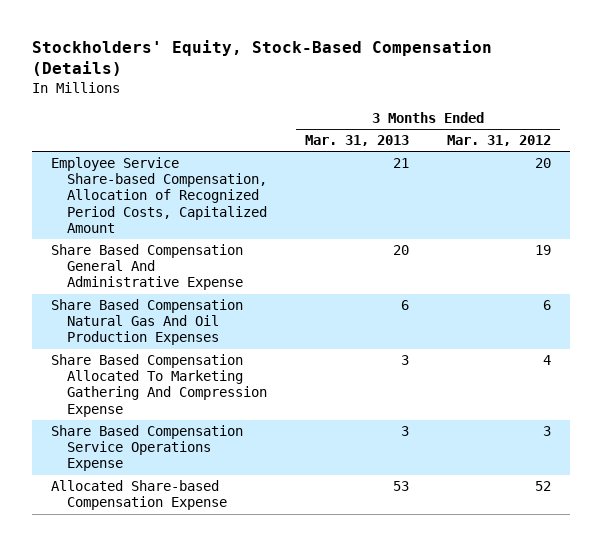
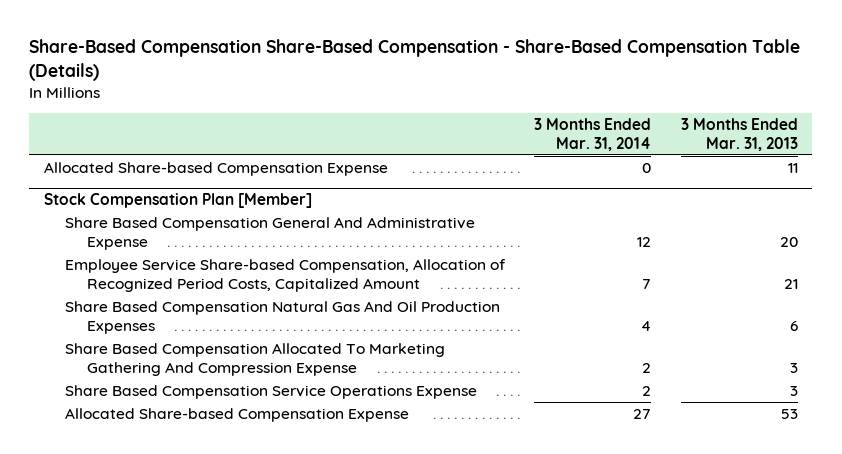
[31,40,492,77] Stockholders' Equity, Stock-Based Compensation (Details) -> [29,39,801,82] Share-Based Compensation Share-Based Compensation - Share-Based Compensation Table (Details)
[446,135,551,147] Mar. 31, 2012 -> none
none -> [534,118,652,151] 3 Months Ended Mar. 31, 2014
[50,157,268,233] Employee Service Share-based Compensation, Allocation of Recognized Period Costs, Capitalized Amount -> none
none -> [43,162,388,177] Allocated Share-based Compensation Expense
none -> [43,193,312,209] Stock Compensation Plan [Member]
none -> [65,259,507,292] Employee Service Share-based Compensation, Allocation of Recognized Period Costs, Capitalized Amount

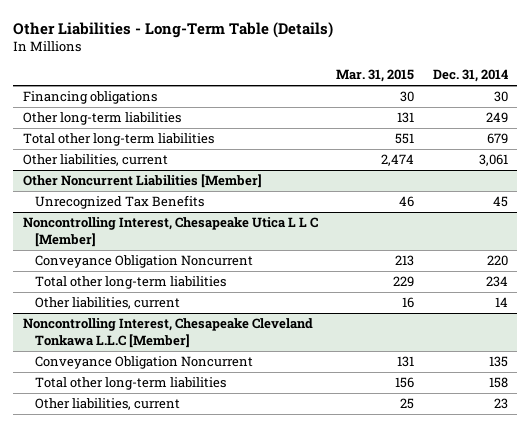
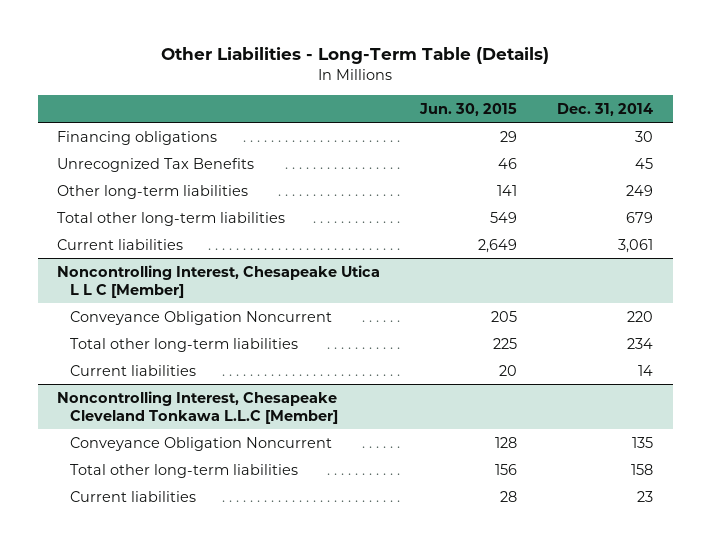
[336,69,415,83] Mar. 31, 2015 -> none
none -> [419,102,518,116] Jun. 30, 2015
none -> [57,157,255,172] Unrecognized Tax Benefits
[22,174,262,189] Other Noncurrent Liabilities [Member] -> none
[35,195,205,210] Unrecognized Tax Benefits -> none
[22,154,168,167] Other liabilities, current -> [57,238,184,250] Current liabilities
[35,297,181,310] Other liabilities, current -> [69,364,196,376] Current liabilities
[35,398,181,411] Other liabilities, current -> [69,490,196,502] Current liabilities

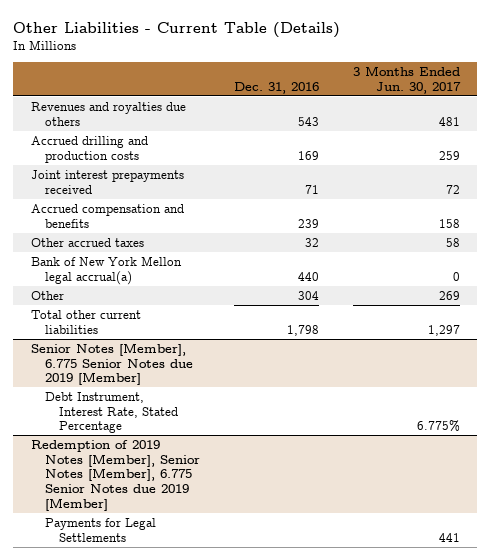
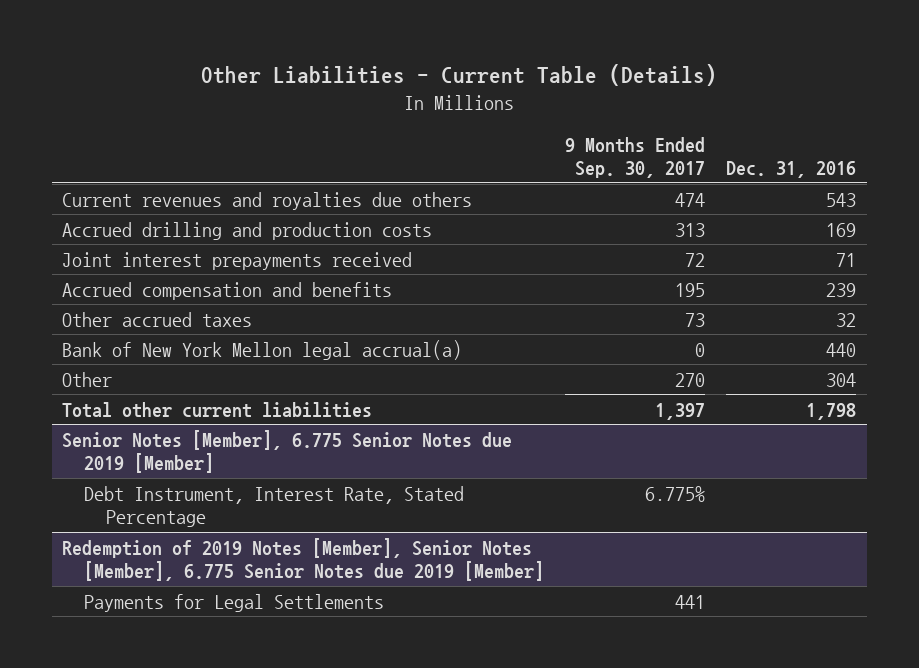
[353,65,462,94] 3 Months Ended Jun. 30, 2017 -> none
none -> [565,136,706,179] 9 Months Ended Sep. 30, 2017
[30,101,186,126] Revenues and royalties due others -> [62,191,473,210] Current revenues and royalties due others

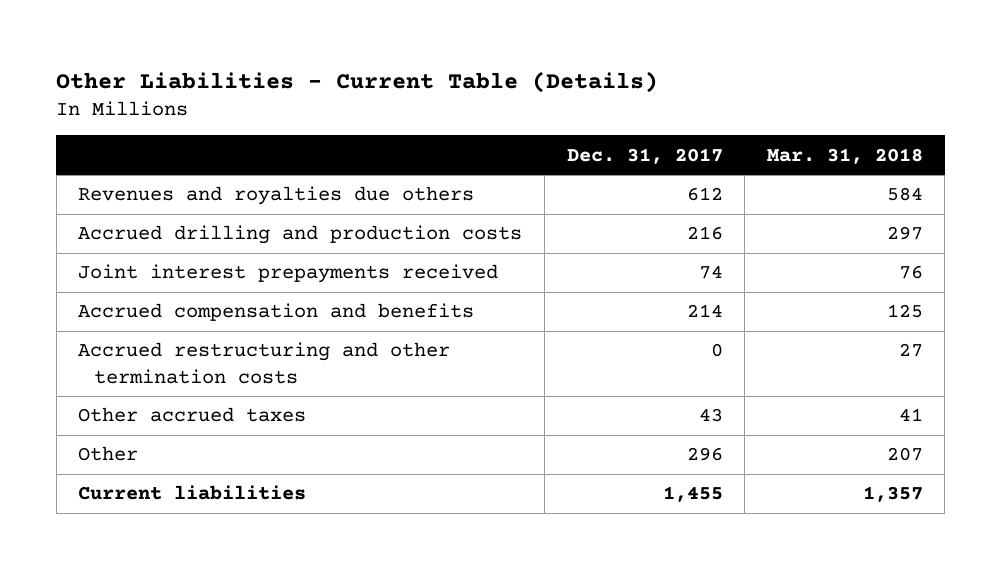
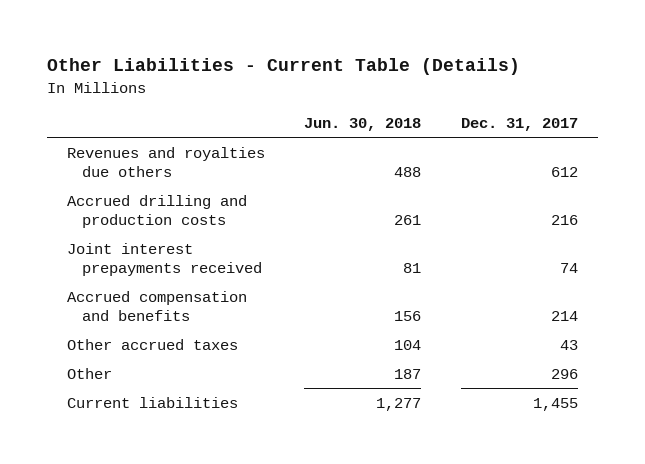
[766,147,923,164] Mar. 31, 2018 -> none
none -> [304,117,422,131] Jun. 30, 2018
[78,342,451,384] Accrued restructuring and other termination costs -> none

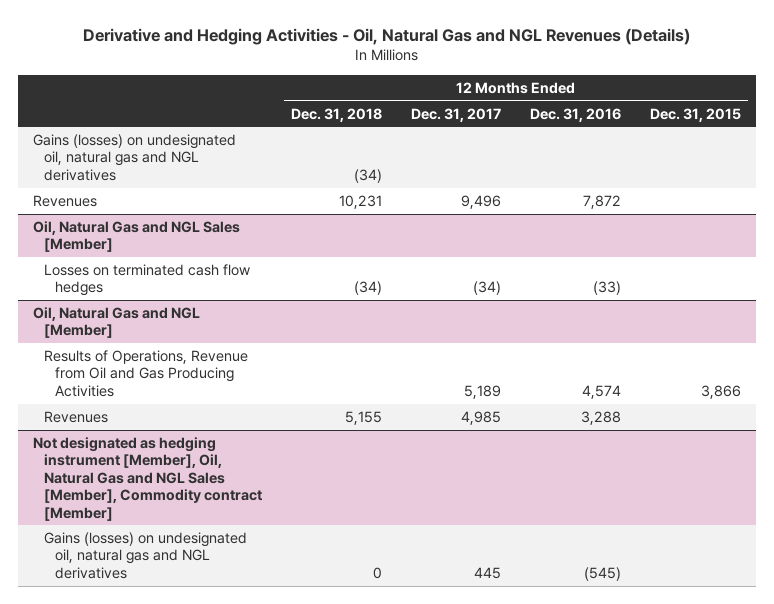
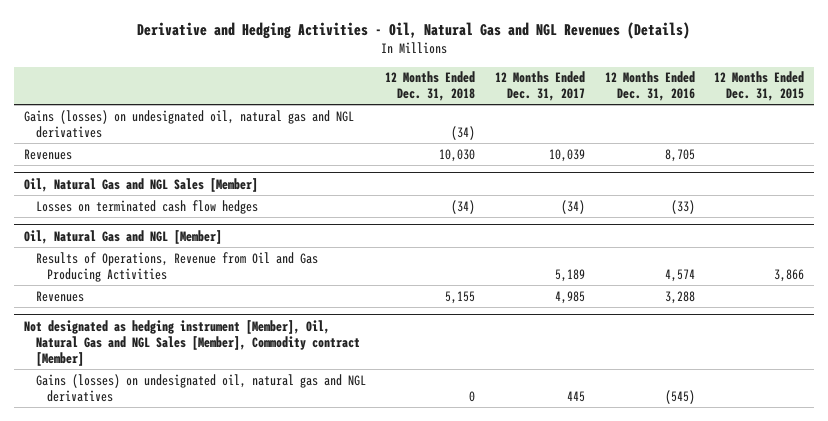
[338,195,382,210] 10,231 -> [439,148,476,162] 10,030
[460,195,501,210] 9,496 -> [548,148,585,162] 10,039
[583,195,622,210] 7,872 -> [664,148,695,162] 8,705

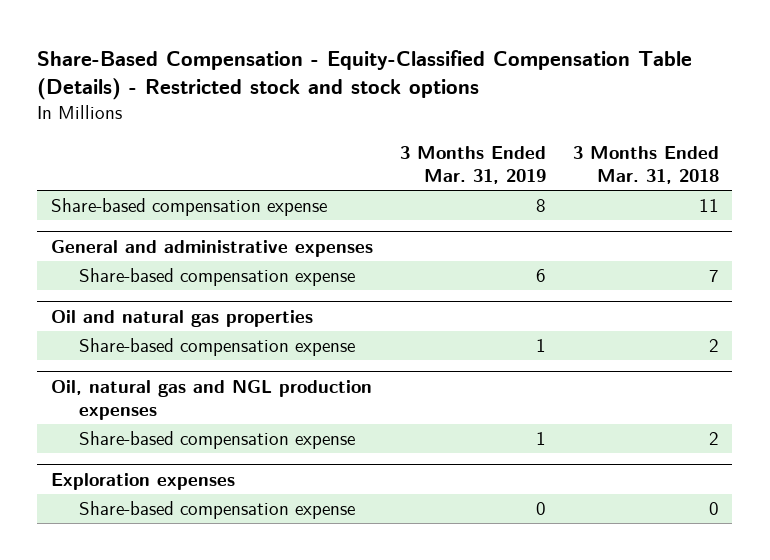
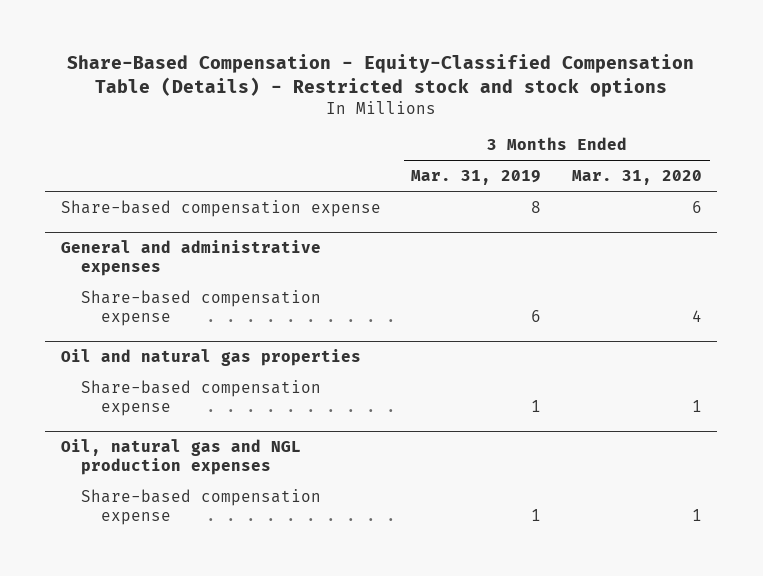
[572,145,719,185] 3 Months Ended Mar. 31, 2018 -> none
none -> [572,170,703,186] Mar. 31, 2020
[50,472,235,490] Exploration expenses -> none
[79,501,356,520] Share-based compensation expense -> none

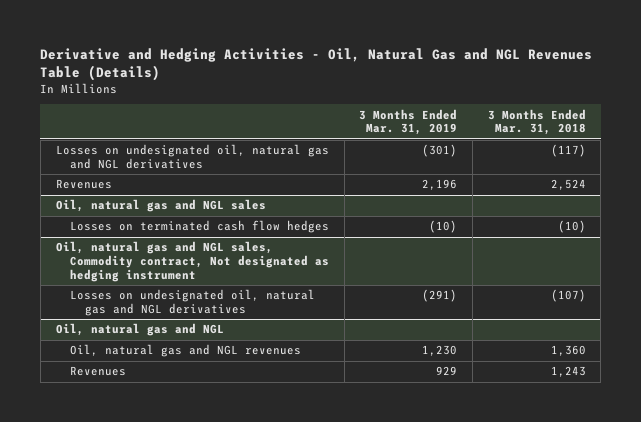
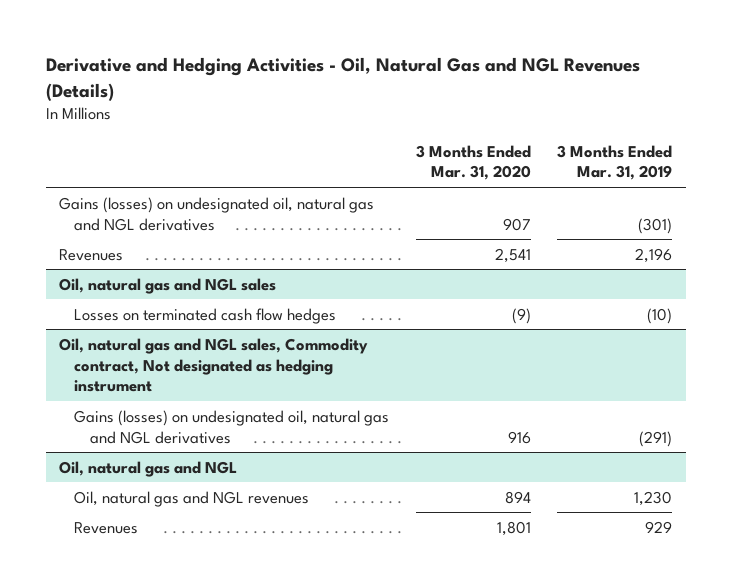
[40,47,593,81] Derivative and Hedging Activities - Oil, Natural Gas and NGL Revenues Table (Details) -> [45,57,640,102] Derivative and Hedging Activities - Oil, Natural Gas and NGL Revenues (Details)
[487,108,586,136] 3 Months Ended Mar. 31, 2018 -> none
none -> [415,144,531,181] 3 Months Ended Mar. 31, 2020
[55,144,329,170] Losses on undesignated oil, natural gas and NGL derivatives -> [58,196,374,231] Gains (losses) on undesignated oil, natural gas and NGL derivatives
[70,289,316,317] Losses on undesignated oil, natural gas and NGL derivatives -> [74,409,390,444] Gains (losses) on undesignated oil, natural gas and NGL derivatives

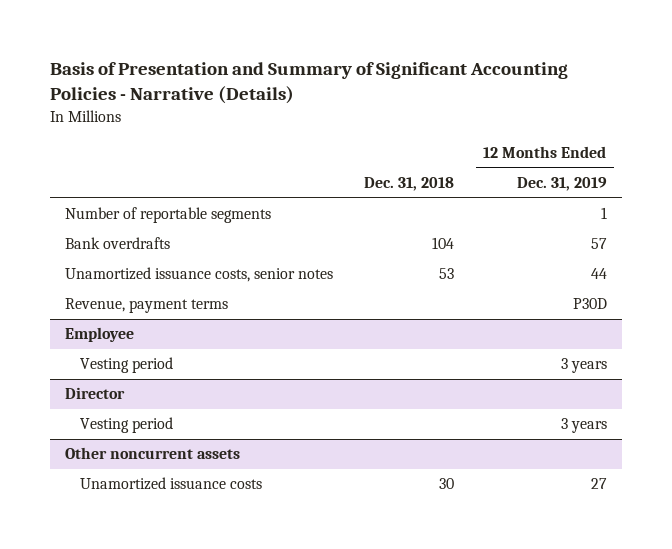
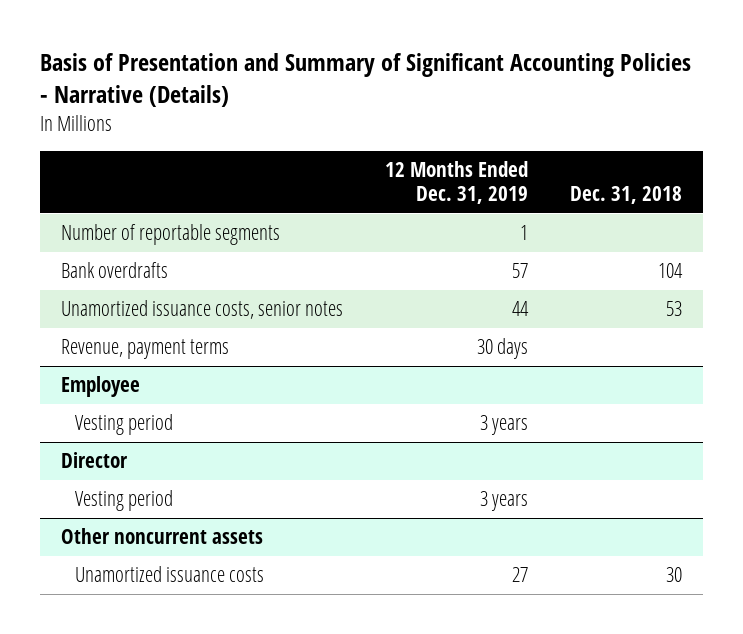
[572,298,607,310] P30D -> [476,338,528,360] 30 days

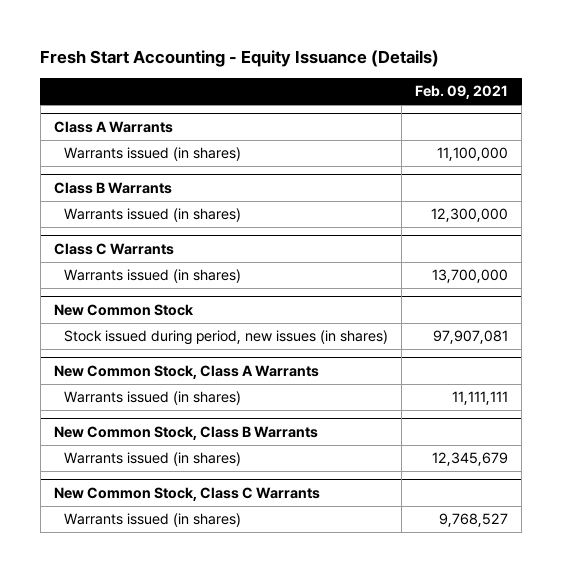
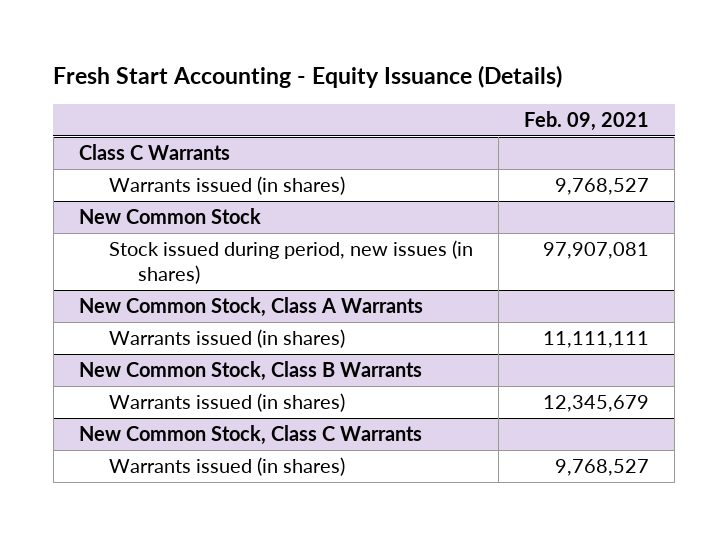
[53,120,173,133] Class A Warrants -> none
[64,147,242,162] Warrants issued (in shares) -> none
[53,181,172,194] Class B Warrants -> none
[64,208,242,223] Warrants issued (in shares) -> none
[432,269,509,284] 13,700,000 -> [555,178,650,196] 9,768,527

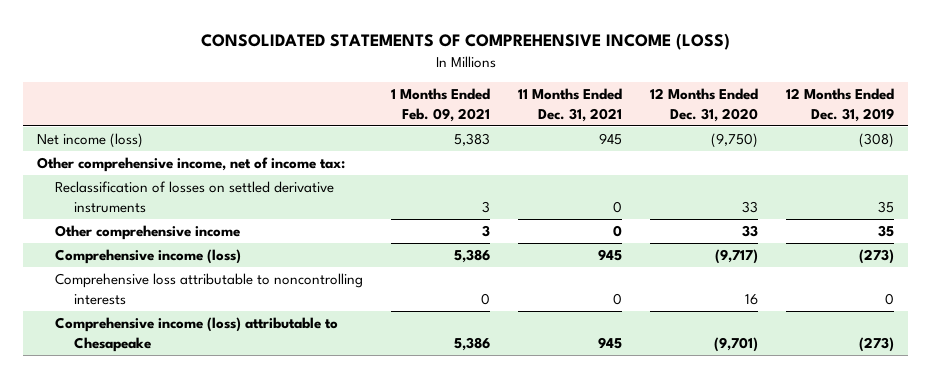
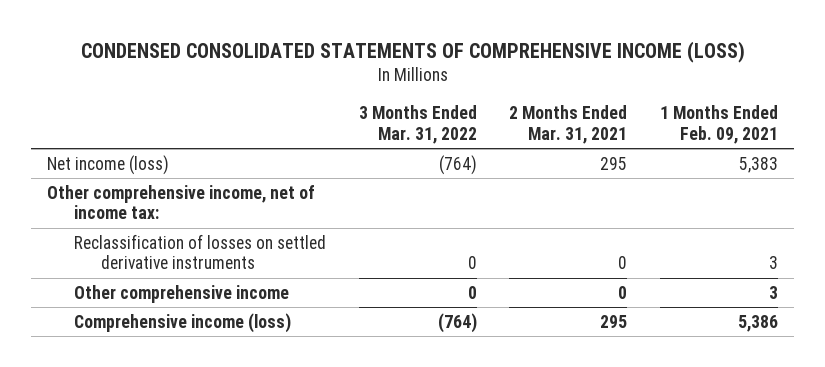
[200,33,730,51] CONSOLIDATED STATEMENTS OF COMPREHENSIVE INCOME (LOSS) -> [80,40,745,63] CONDENSED CONSOLIDATED STATEMENTS OF COMPREHENSIVE INCOME (LOSS)
[518,88,623,122] 11 Months Ended Dec. 31, 2021 -> none
[650,88,759,122] 12 Months Ended Dec. 31, 2020 -> none
[786,88,895,122] 12 Months Ended Dec. 31, 2019 -> none
none -> [358,105,477,144] 3 Months Ended Mar. 31, 2022
none -> [509,105,628,144] 2 Months Ended Mar. 31, 2021
[55,272,364,305] Comprehensive loss attributable to noncontrolling interests -> none
[55,316,339,352] Comprehensive income (loss) attributable to Chesapeake -> none

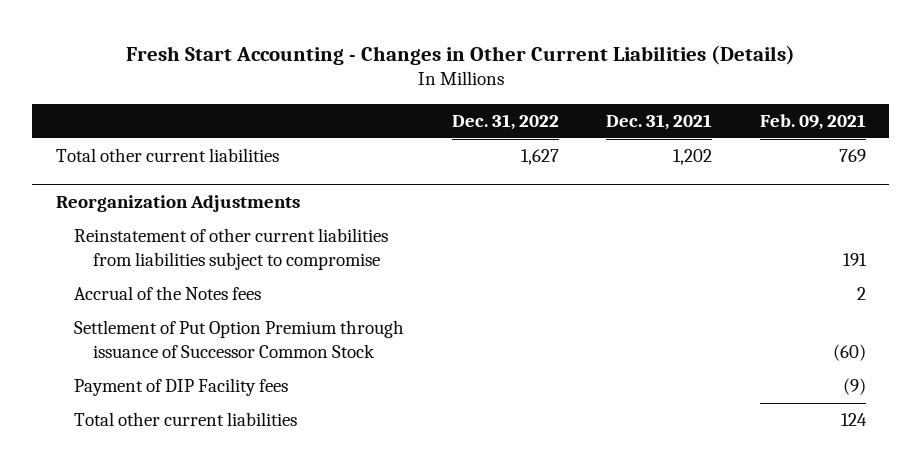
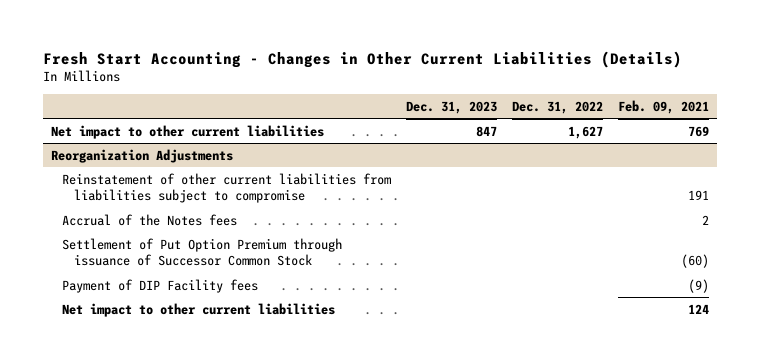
[606,113,713,130] Dec. 31, 2021 -> none
none -> [406,100,498,114] Dec. 31, 2023
[55,148,279,163] Total other current liabilities -> [50,124,324,139] Net impact to other current liabilities
[74,412,298,427] Total other current liabilities -> [62,302,336,317] Net impact to other current liabilities

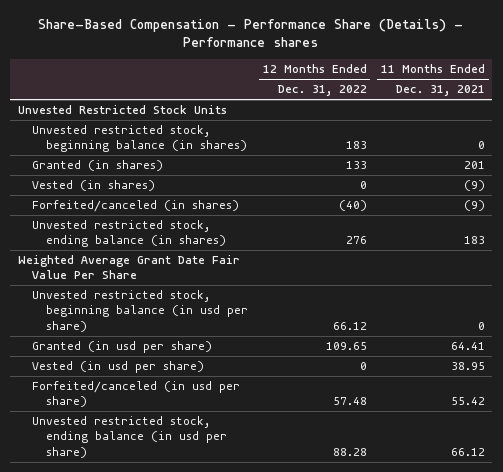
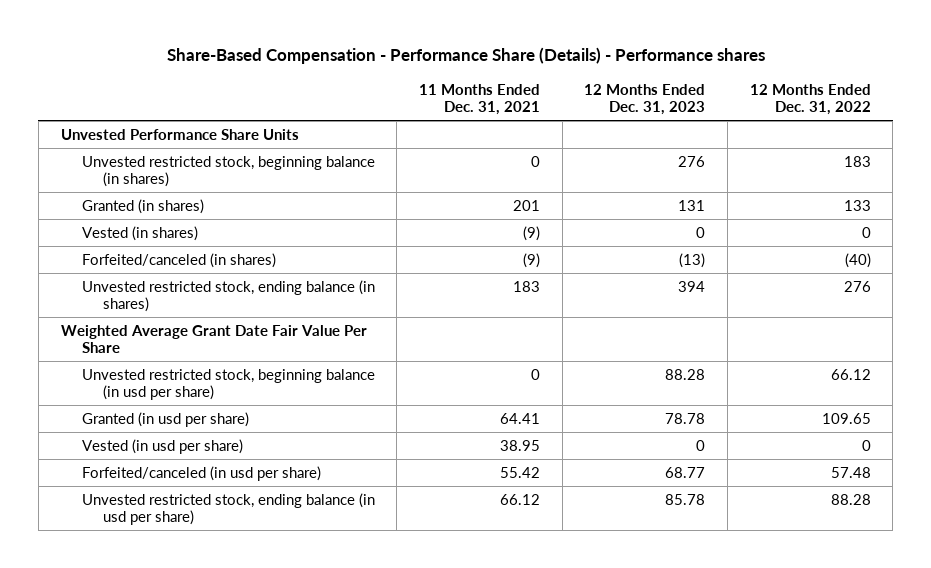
none -> [584,83,706,116] 12 Months Ended Dec. 31, 2023
[17,105,227,115] Unvested Restricted Stock Units -> [60,128,299,140] Unvested Performance Share Units

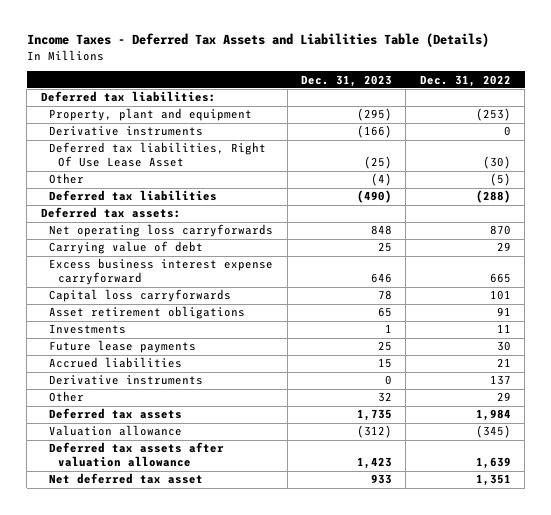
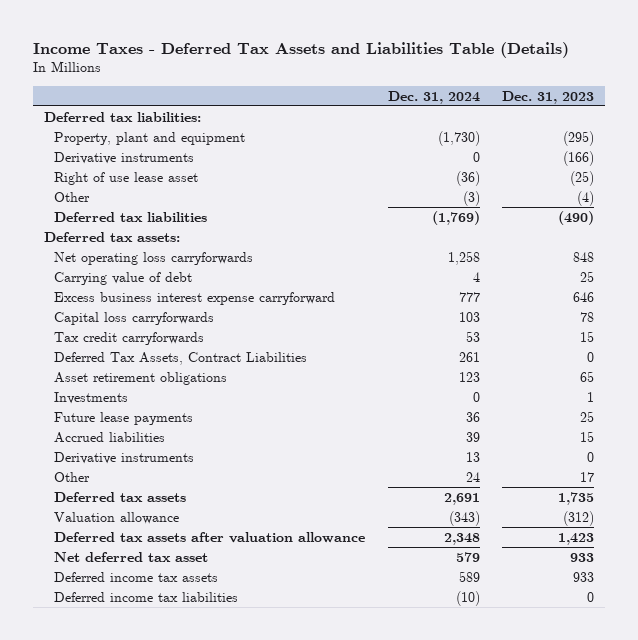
[419,74,511,87] Dec. 31, 2022 -> none
none -> [387,90,480,104] Dec. 31, 2024
[49,142,267,168] Deferred tax liabilities, Right Of Use Lease Asset -> [54,171,199,185] Right of use lease asset
none -> [54,331,205,345] Tax credit carryforwards
none -> [54,351,308,365] Deferred Tax Assets, Contract Liabilities
[378,392,393,403] 32 -> [580,471,595,482] 17
none -> [54,571,219,582] Deferred income tax assets
none -> [54,591,239,602] Deferred income tax liabilities

